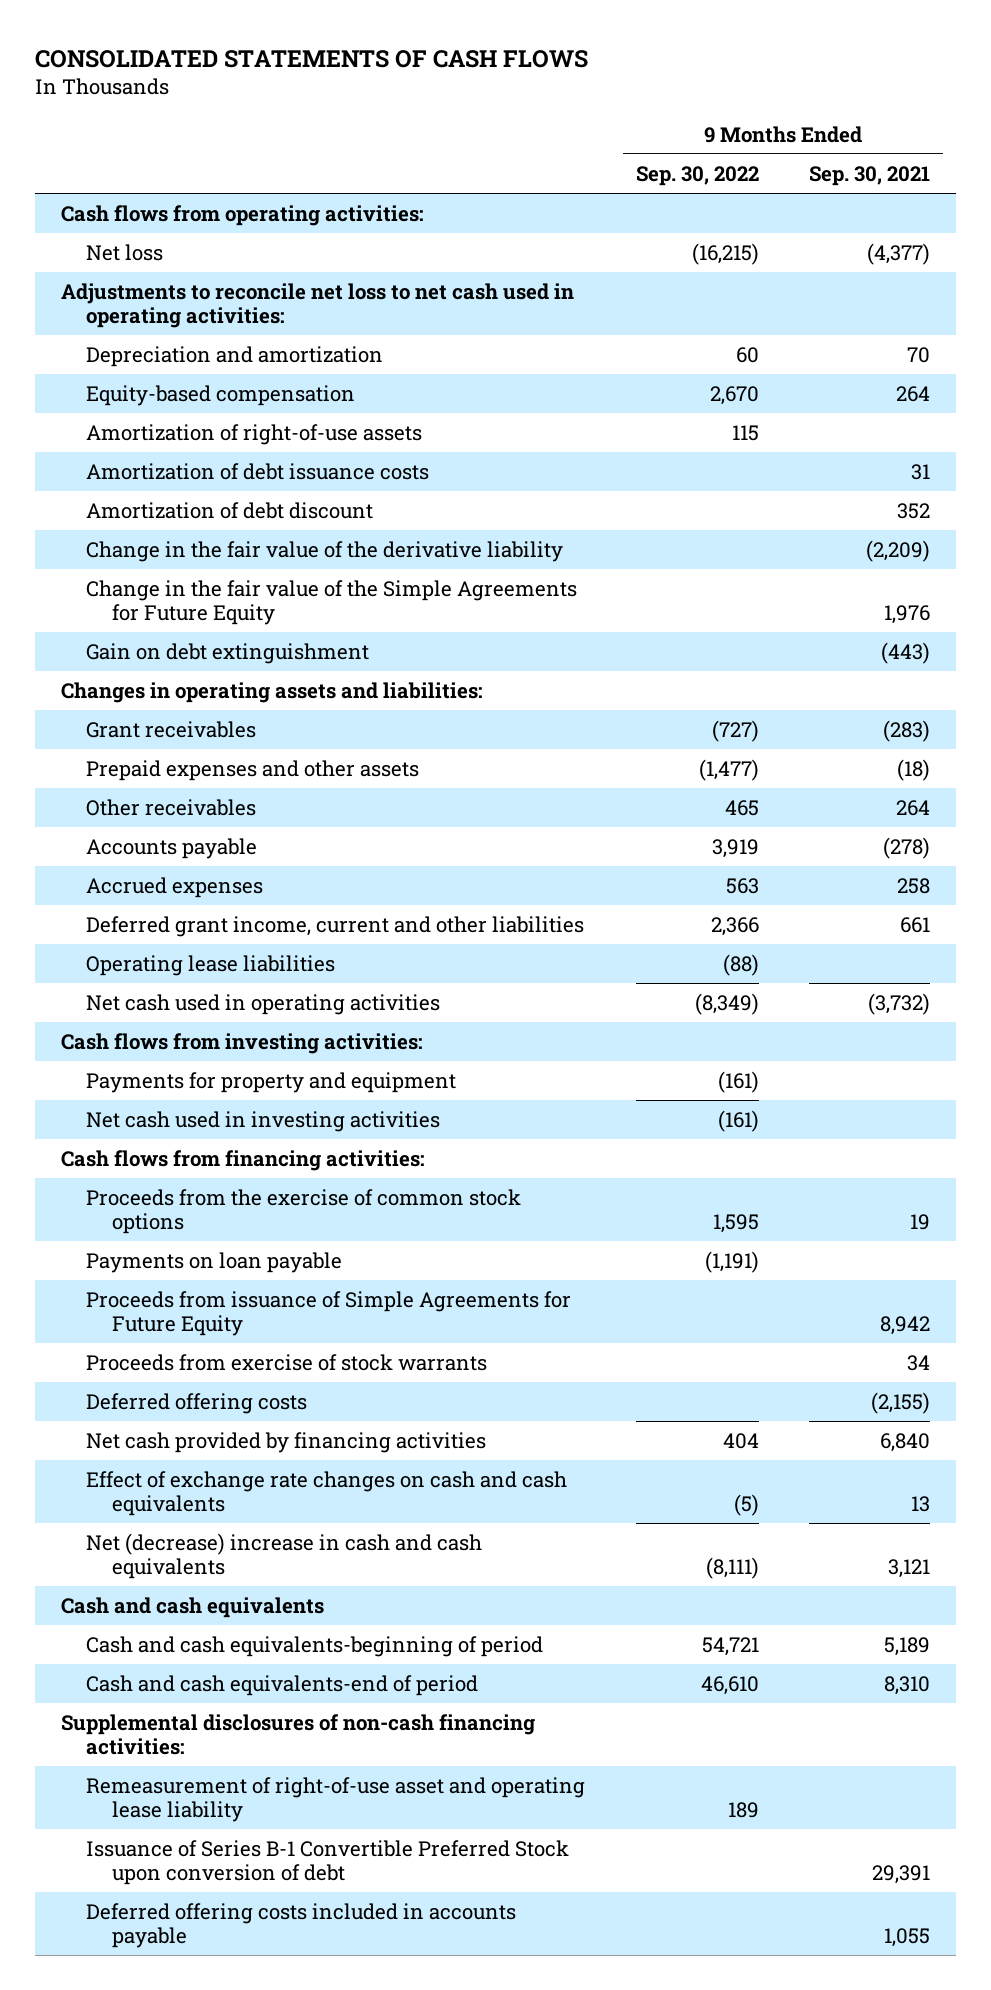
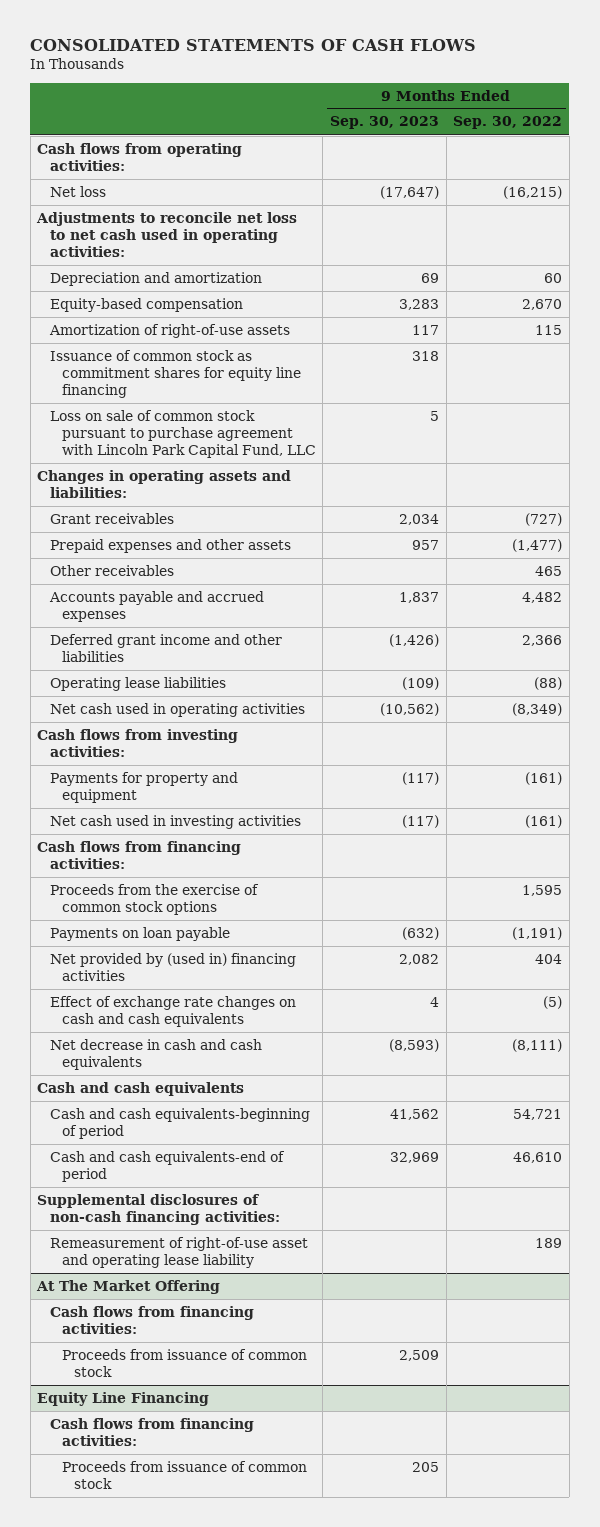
[809,165,931,186] Sep. 30, 2021 -> none
none -> [330,116,440,130] Sep. 30, 2023
[86,462,430,480] Amortization of debt issuance costs -> none
[86,501,374,519] Amortization of debt discount -> none
[86,540,564,562] Change in the fair value of the derivative liability -> none
[86,579,578,625] Change in the fair value of the Simple Agreements for Future Equity -> none
[86,642,370,664] Gain on debt extinguishment -> none
none -> [49,349,301,398] Issuance of common stock as commitment shares for equity line financing
none -> [49,409,316,458] Loss on sale of common stock pursuant to purchase agreement with Lincoln Park Capital Fund, LLC
[86,837,258,859] Accounts payable -> none
[86,876,264,898] Accrued expenses -> none
none -> [48,590,264,622] Accounts payable and accrued expenses
[86,915,585,937] Deferred grant income, current and other liabilities -> [49,633,282,662] Deferred grant income and other liabilities
[86,1290,572,1336] Proceeds from issuance of Simple Agreements for Future Equity -> none
[86,1353,488,1371] Proceeds from exercise of stock warrants -> none
[86,1392,308,1414] Deferred offering costs -> none
[86,1431,487,1453] Net cash provided by financing activities -> [49,952,296,981] Net provided by (used in) financing activities
[86,1532,483,1579] Net (decrease) increase in cash and cash equivalents -> [49,1038,262,1070] Net decrease in cash and cash equivalents
[86,1839,570,1885] Issuance of Series B-1 Convertible Preferred Stock upon conversion of debt -> none
[86,1902,517,1948] Deferred offering costs included in accounts payable -> none
none -> [36,1279,221,1294] At The Market Offering
none -> [49,1305,254,1334] Cash flows from financing activities:
none -> [61,1348,307,1377] Proceeds from issuance of common stock
none -> [37,1391,210,1406] Equity Line Financing
none -> [49,1417,254,1446] Cash flows from financing activities:
none -> [61,1460,307,1489] Proceeds from issuance of common stock

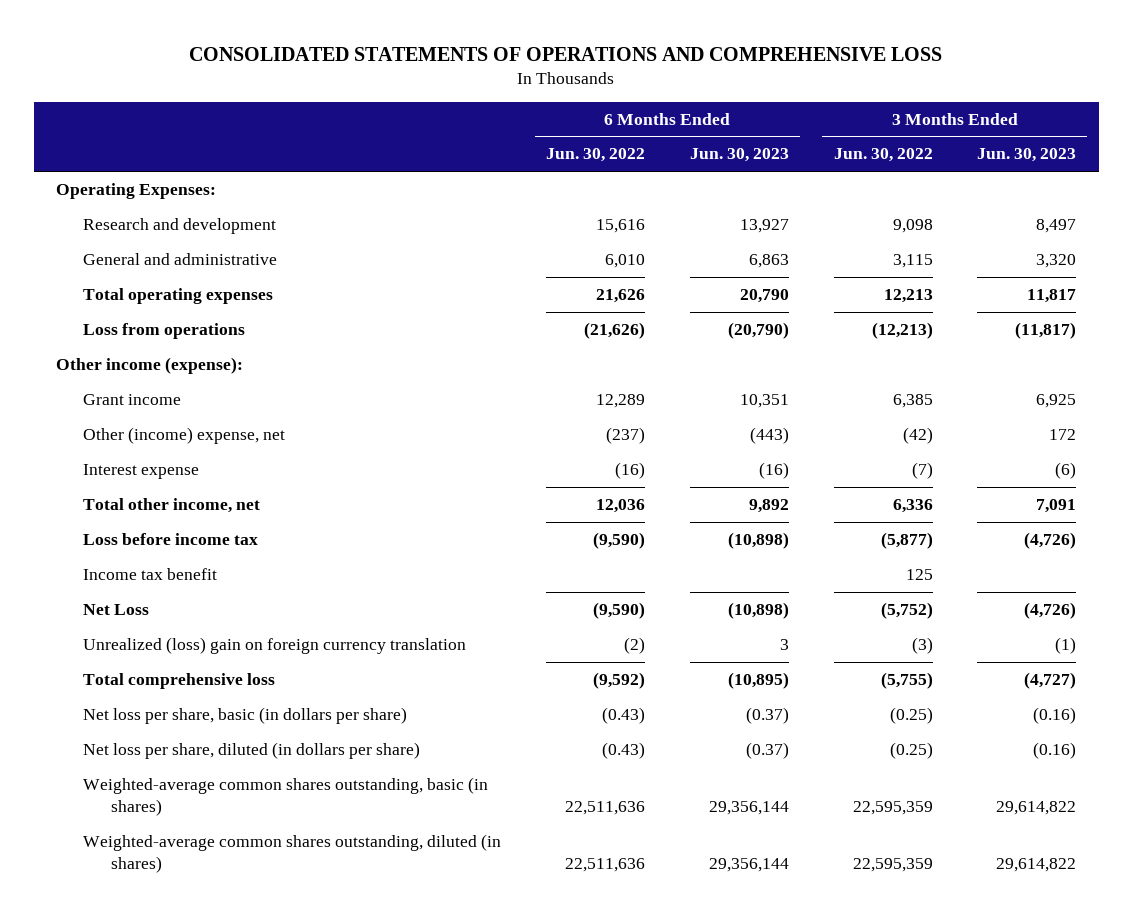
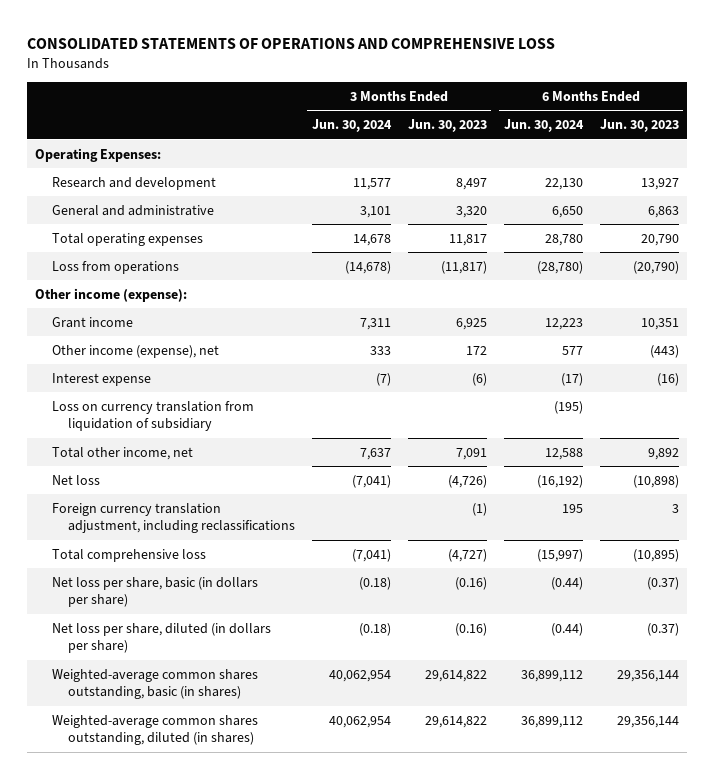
[546,148,646,163] Jun. 30, 2022 -> none
[833,148,933,163] Jun. 30, 2022 -> none
none -> [311,118,392,132] Jun. 30, 2024
none -> [503,118,584,132] Jun. 30, 2024
[83,427,286,445] Other (income) expense, net -> [51,344,219,358] Other income (expense), net
none -> [51,400,254,432] Loss on currency translation from liquidation of subsidiary
[83,533,259,546] Loss before income tax -> none
[83,568,218,581] Income tax benefit -> none
[83,604,150,616] Net Loss -> [51,474,100,485] Net loss
[83,637,467,655] Unrealized (loss) gain on foreign currency translation -> [51,502,295,534] Foreign currency translation adjustment, including reclassifications

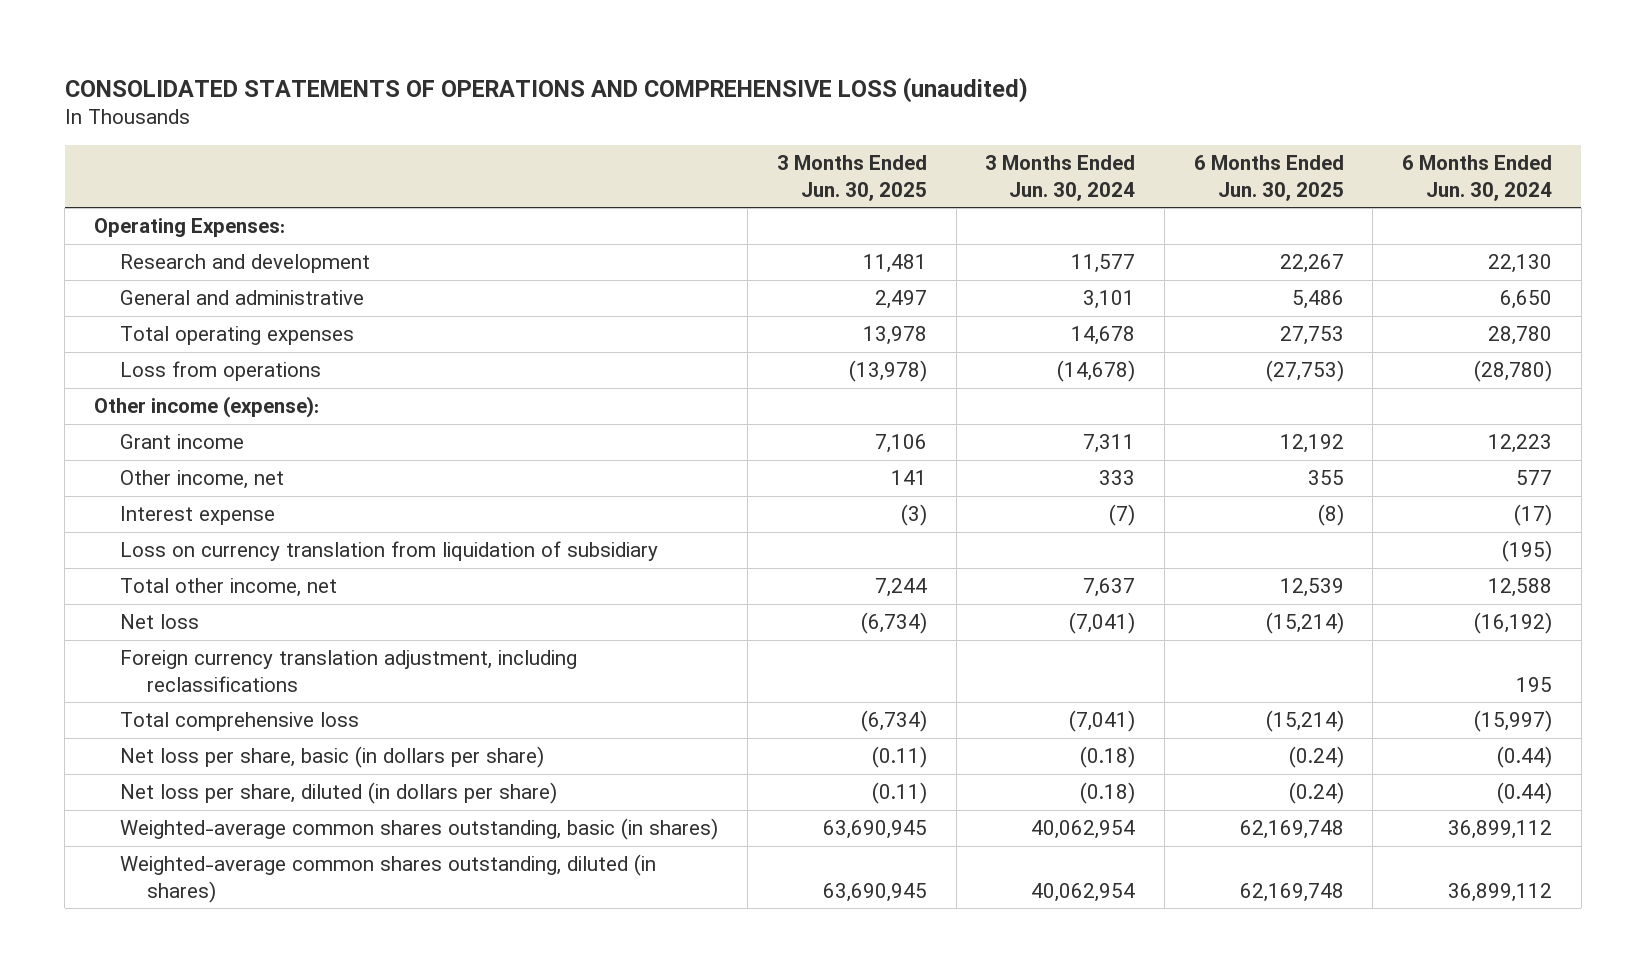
[26,37,555,49] CONSOLIDATED STATEMENTS OF OPERATIONS AND COMPREHENSIVE LOSS -> [64,76,1028,103] CONSOLIDATED STATEMENTS OF OPERATIONS AND COMPREHENSIVE LOSS (unaudited)
[407,118,487,132] Jun. 30, 2023 -> none
[599,118,679,132] Jun. 30, 2023 -> none
none -> [776,155,927,201] 3 Months Ended Jun. 30, 2025
none -> [1193,155,1344,201] 6 Months Ended Jun. 30, 2025
[51,344,219,358] Other income (expense), net -> [120,470,285,490] Other income, net

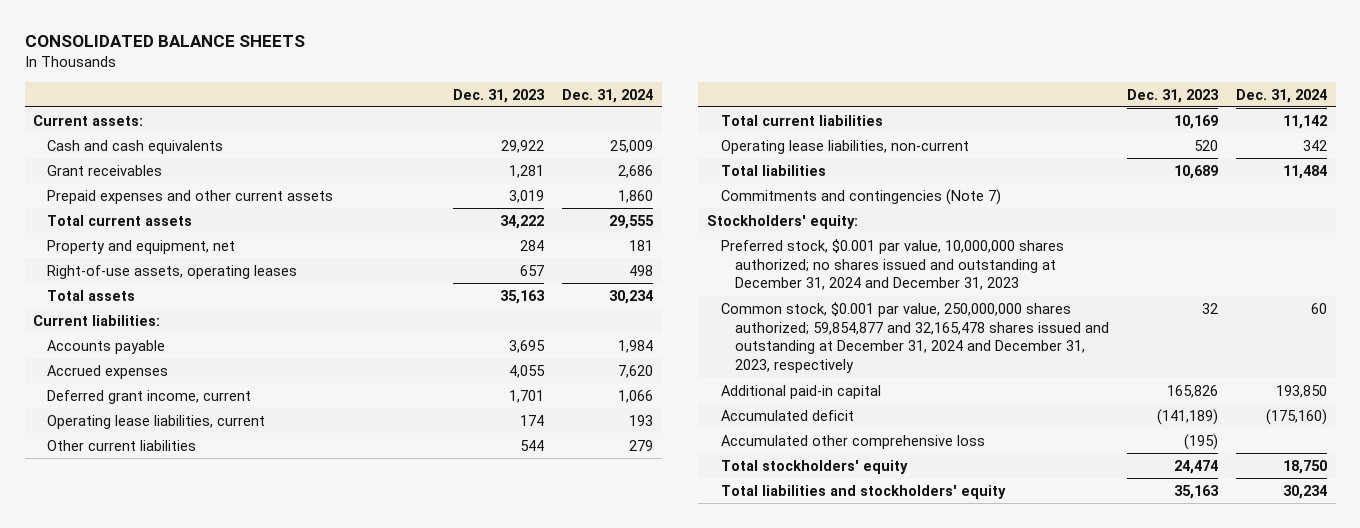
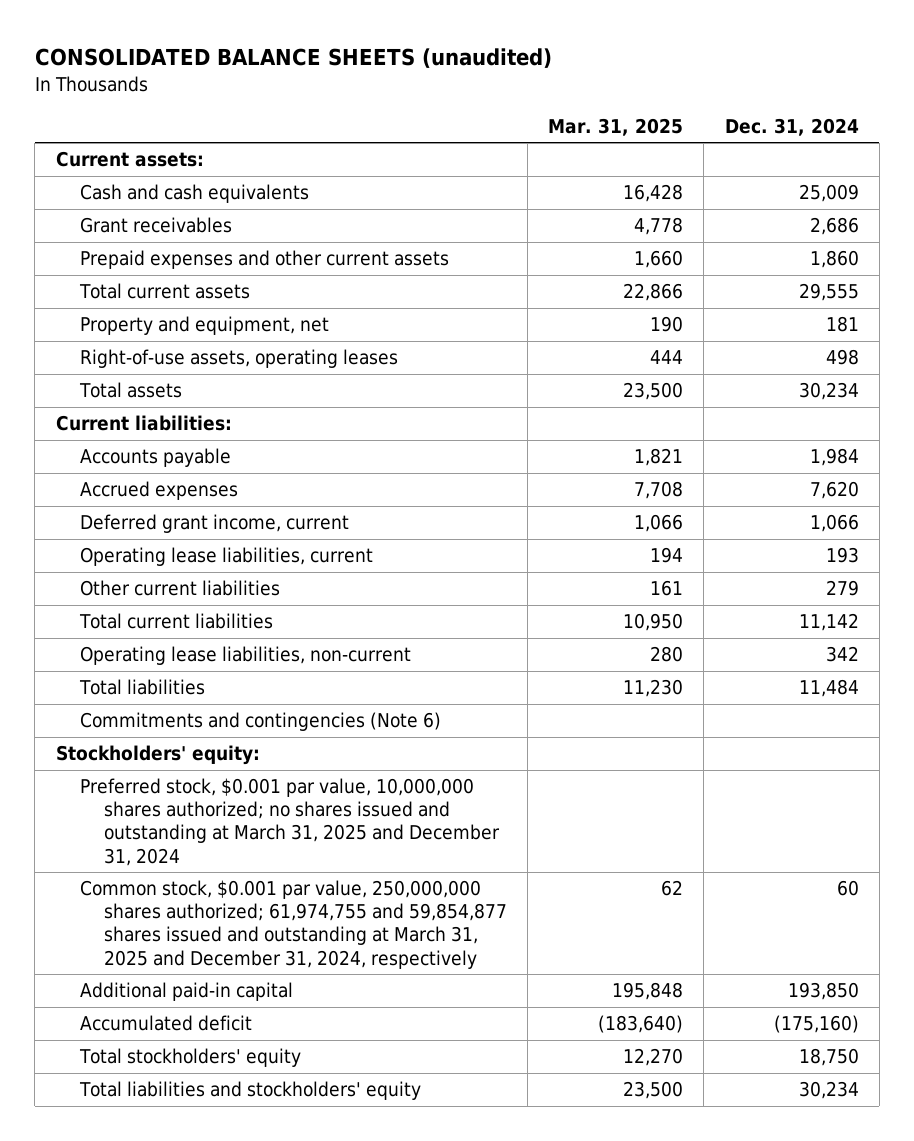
[24,35,305,48] CONSOLIDATED BALANCE SHEETS -> [34,47,552,68] CONSOLIDATED BALANCE SHEETS (unaudited)
[452,88,545,103] Dec. 31, 2023 -> none
none -> [548,118,684,137] Mar. 31, 2025
[721,188,1002,205] Commitments and contingencies (Note 7) -> [79,712,441,732] Commitments and contingencies (Note 6)
[721,238,1065,291] Preferred stock, $0.001 par value, 10,000,000 shares authorized; no shares issued and outstanding at December 31, 2024 and December 31, 2023 -> [79,778,500,866] Preferred stock, $0.001 par value, 10,000,000 shares authorized; no shares issued and outstanding at March 31, 2025 and December 31, 2024
[721,301,1109,374] Common stock, $0.001 par value, 250,000,000 shares authorized; 59,854,877 and 32,165,478 shares issued and outstanding at December 31, 2024 and December 31, 2023, respectively -> [79,880,507,969] Common stock, $0.001 par value, 250,000,000 shares authorized; 61,974,755 and 59,854,877 shares issued and outstanding at March 31, 2025 and December 31, 2024, respectively
[721,434,986,449] Accumulated other comprehensive loss -> none

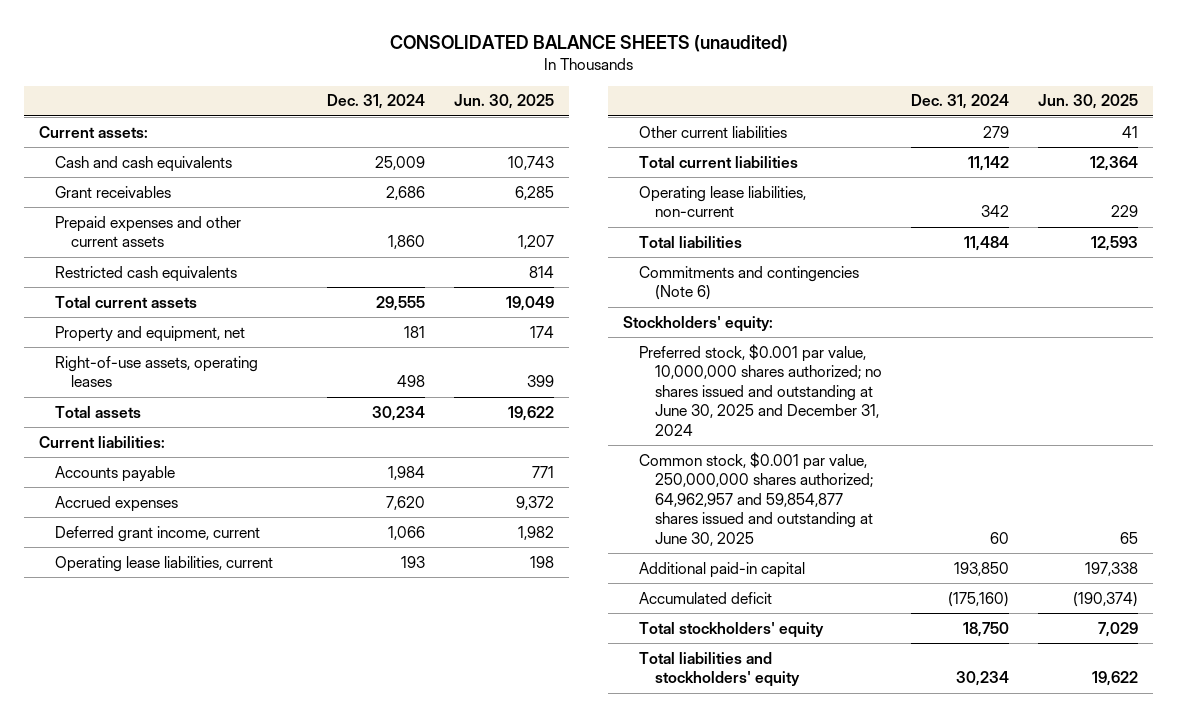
[548,118,684,137] Mar. 31, 2025 -> none
none -> [454,94,555,110] Jun. 30, 2025
none -> [54,265,237,282] Restricted cash equivalents
[79,778,500,866] Preferred stock, $0.001 par value, 10,000,000 shares authorized; no shares issued and outstanding at March 31, 2025 and December 31, 2024 -> [638,343,882,437] Preferred stock, $0.001 par value, 10,000,000 shares authorized; no shares issued and outstanding at June 30, 2025 and December 31, 2024
[79,880,507,969] Common stock, $0.001 par value, 250,000,000 shares authorized; 61,974,755 and 59,854,877 shares issued and outstanding at March 31, 2025 and December 31, 2024, respectively -> [638,451,873,547] Common stock, $0.001 par value, 250,000,000 shares authorized; 64,962,957 and 59,854,877 shares issued and outstanding at June 30, 2025

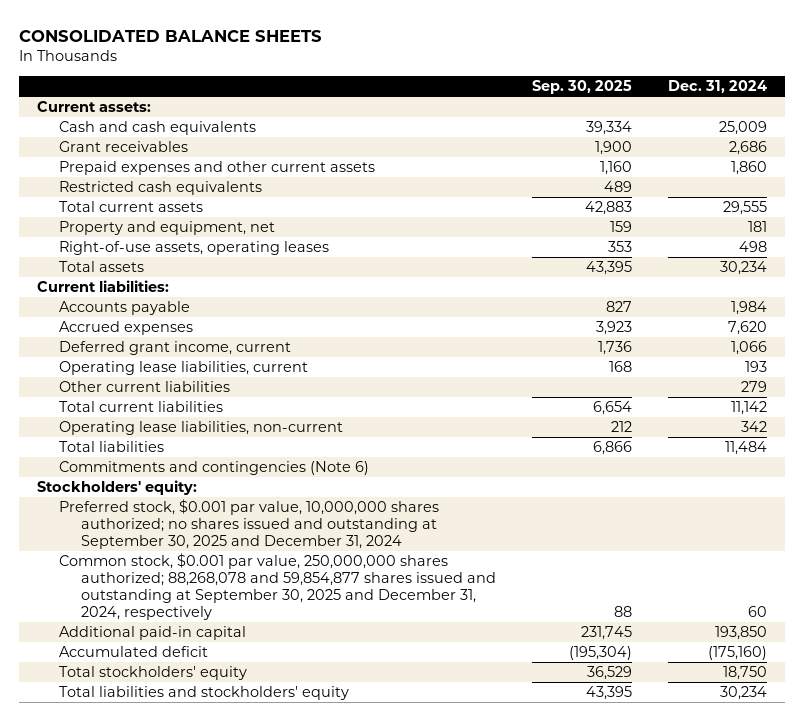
[389,34,788,52] CONSOLIDATED BALANCE SHEETS (unaudited) -> [19,29,323,42] CONSOLIDATED BALANCE SHEETS
[454,94,555,110] Jun. 30, 2025 -> none
none -> [532,80,633,95] Sep. 30, 2025
[638,343,882,437] Preferred stock, $0.001 par value, 10,000,000 shares authorized; no shares issued and outstanding at June 30, 2025 and December 31, 2024 -> [59,499,440,549] Preferred stock, $0.001 par value, 10,000,000 shares authorized; no shares issued and outstanding at September 30, 2025 and December 31, 2024
[638,451,873,547] Common stock, $0.001 par value, 250,000,000 shares authorized; 64,962,957 and 59,854,877 shares issued and outstanding at June 30, 2025 -> [59,553,497,620] Common stock, $0.001 par value, 250,000,000 shares authorized; 88,268,078 and 59,854,877 shares issued and outstanding at September 30, 2025 and December 31, 2024, respectively

